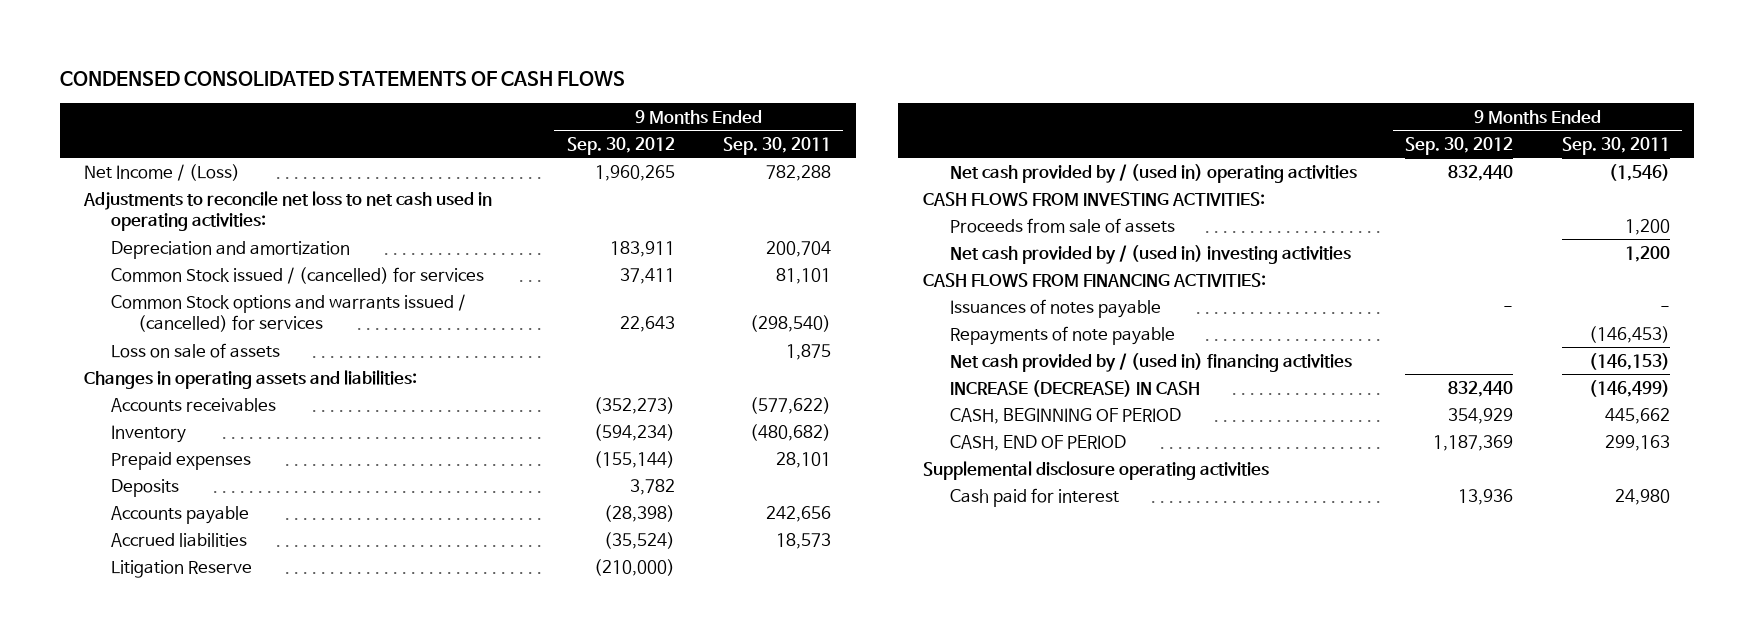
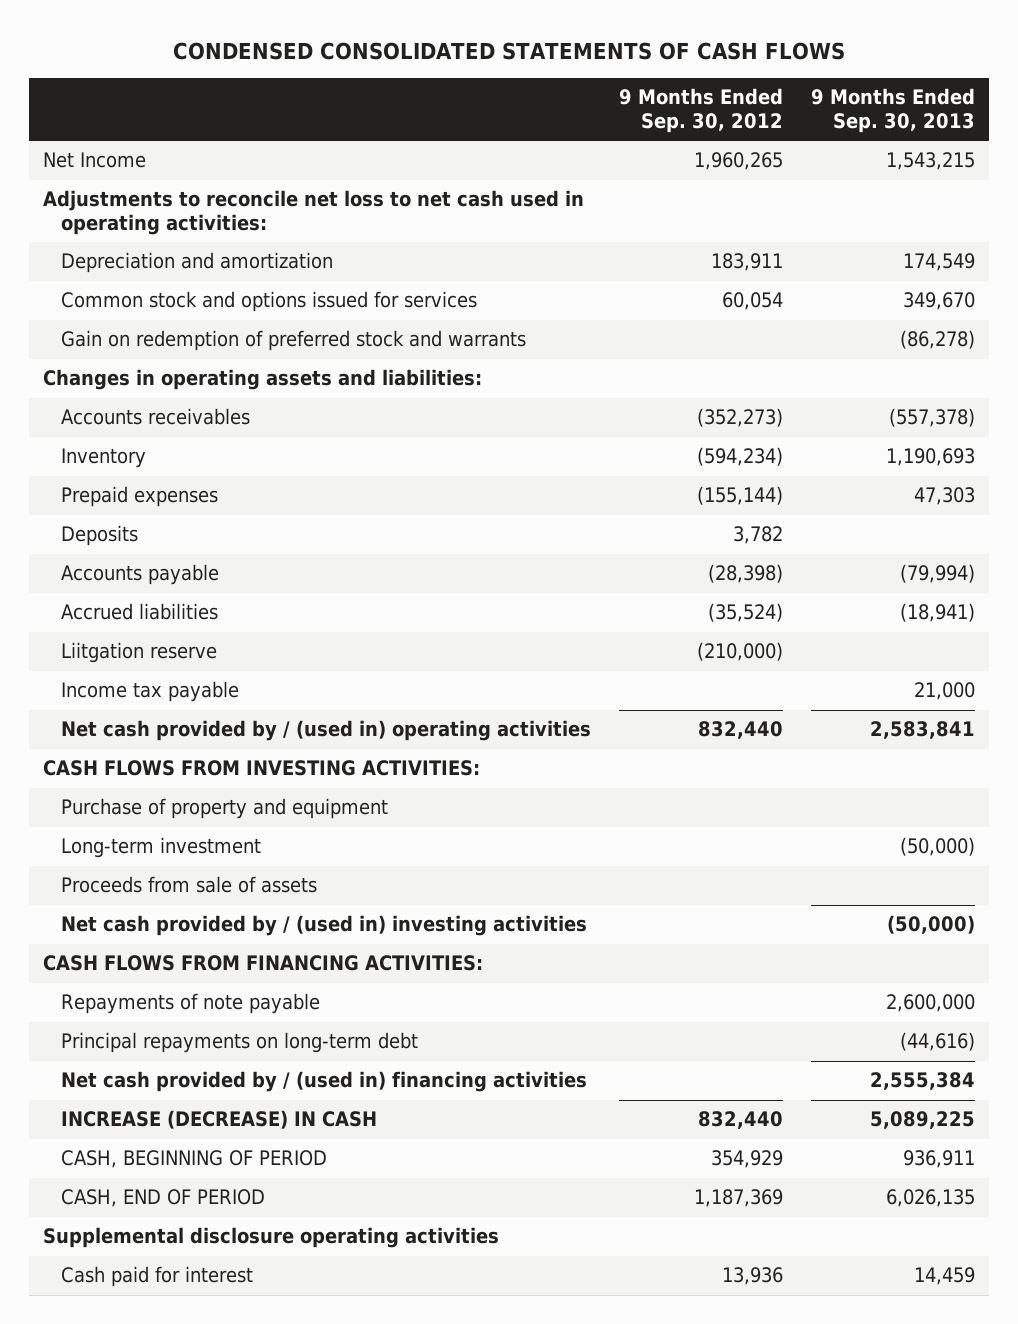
[723,137,832,156] Sep. 30, 2011 -> none
none -> [810,88,975,133] 9 Months Ended Sep. 30, 2013
[83,163,240,181] Net Income / (Loss) -> [42,152,146,169] Net Income
[110,293,466,333] Common Stock options and warrants issued / (cancelled) for services -> none
[110,342,280,358] Loss on sale of assets -> none
[110,266,484,284] Common Stock issued / (cancelled) for services -> [60,291,477,313] Common stock and options issued for services
[619,267,675,284] 37,411 -> [721,292,783,311] 60,054
none -> [60,330,526,352] Gain on redemption of preferred stock and warrants
[110,559,252,578] Litigation Reserve -> none
none -> [60,642,217,664] Liitgation reserve
none -> [60,681,239,703] Income tax payable
none -> [60,798,388,820] Purchase of property and equipment
none -> [60,837,261,859] Long-term investment
[949,298,1161,318] Issuances of notes payable -> none
none -> [60,1032,418,1054] Principal repayments on long-term debt

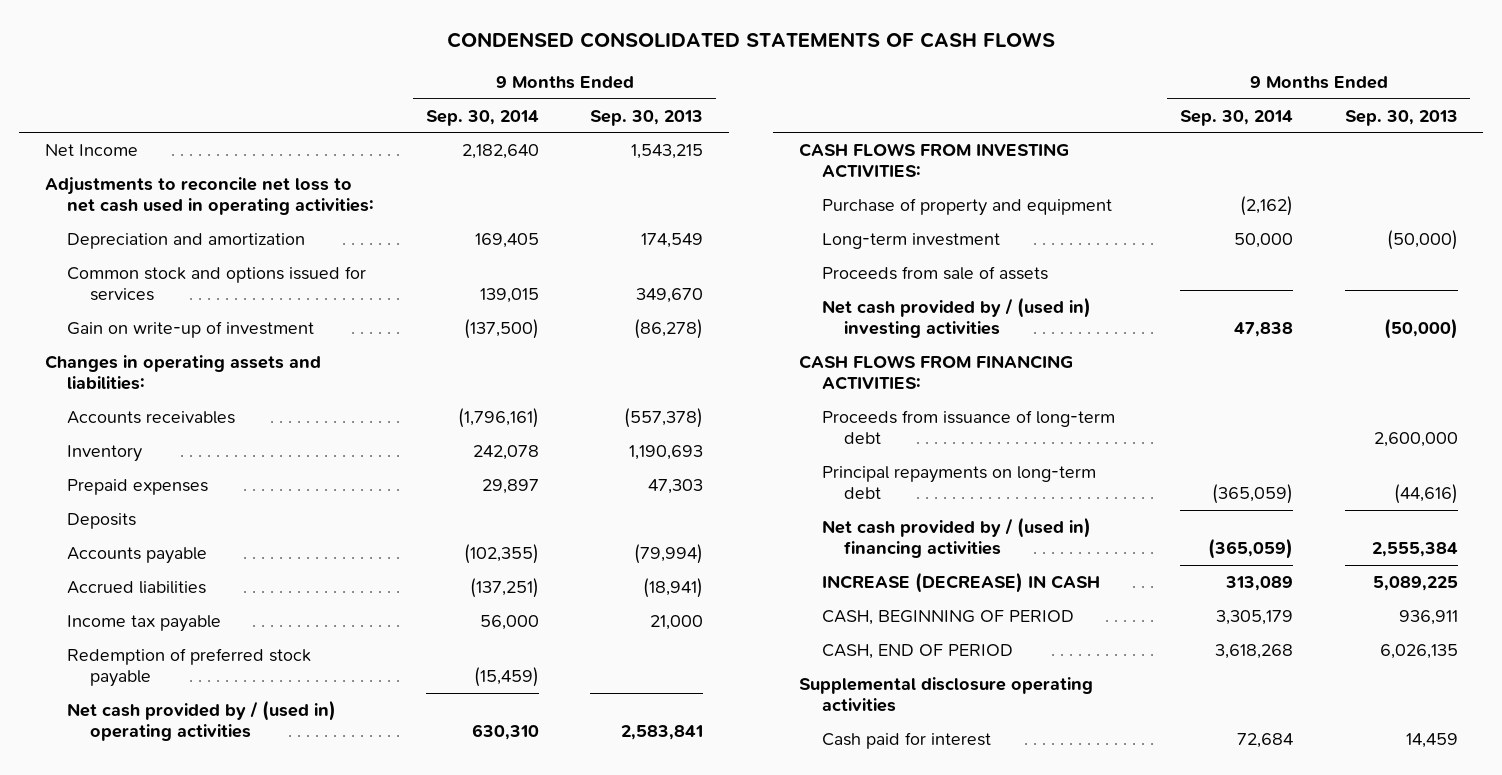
[618,88,783,133] 9 Months Ended Sep. 30, 2012 -> none
none -> [425,109,539,126] Sep. 30, 2014
[60,330,526,352] Gain on redemption of preferred stock and warrants -> [67,321,315,339] Gain on write-up of investment
[60,642,217,664] Liitgation reserve -> none
none -> [67,648,312,688] Redemption of preferred stock payable
[60,993,320,1015] Repayments of note payable -> none
none -> [821,410,1115,445] Proceeds from issuance of long-term debt

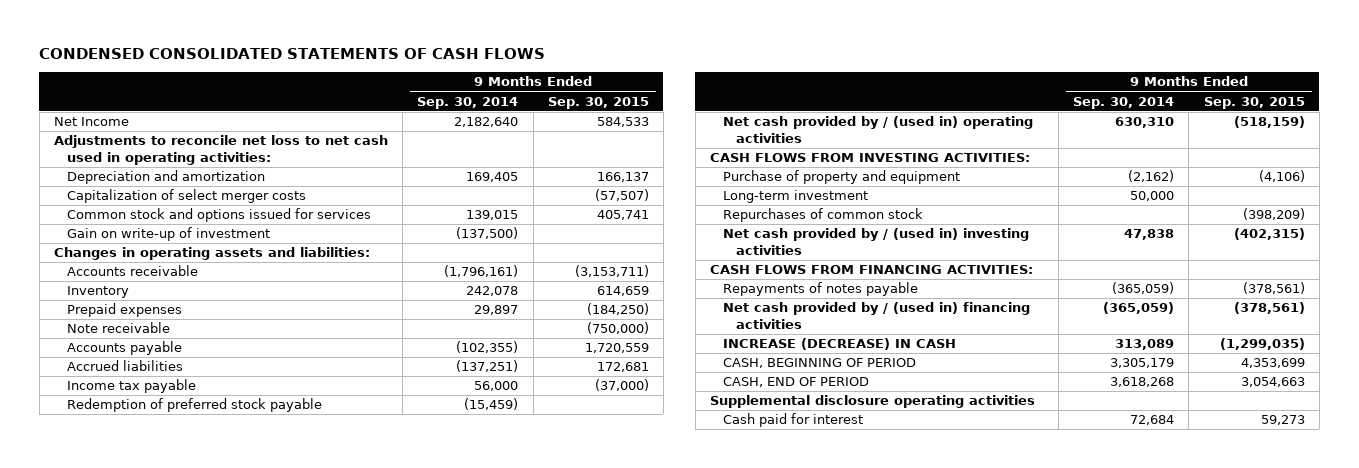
[590,109,704,126] Sep. 30, 2013 -> none
none -> [547,96,649,109] Sep. 30, 2015
none -> [67,189,307,204] Capitalization of select merger costs
[67,411,236,425] Accounts receivables -> [67,265,199,277] Accounts receivable
[67,513,137,530] Deposits -> none
none -> [67,322,171,334] Note receivable
[821,266,1048,281] Proceeds from sale of assets -> none
none -> [722,208,923,223] Repurchases of common stock
[821,410,1115,445] Proceeds from issuance of long-term debt -> none
[821,466,1096,500] Principal repayments on long-term debt -> [722,282,918,297] Repayments of notes payable

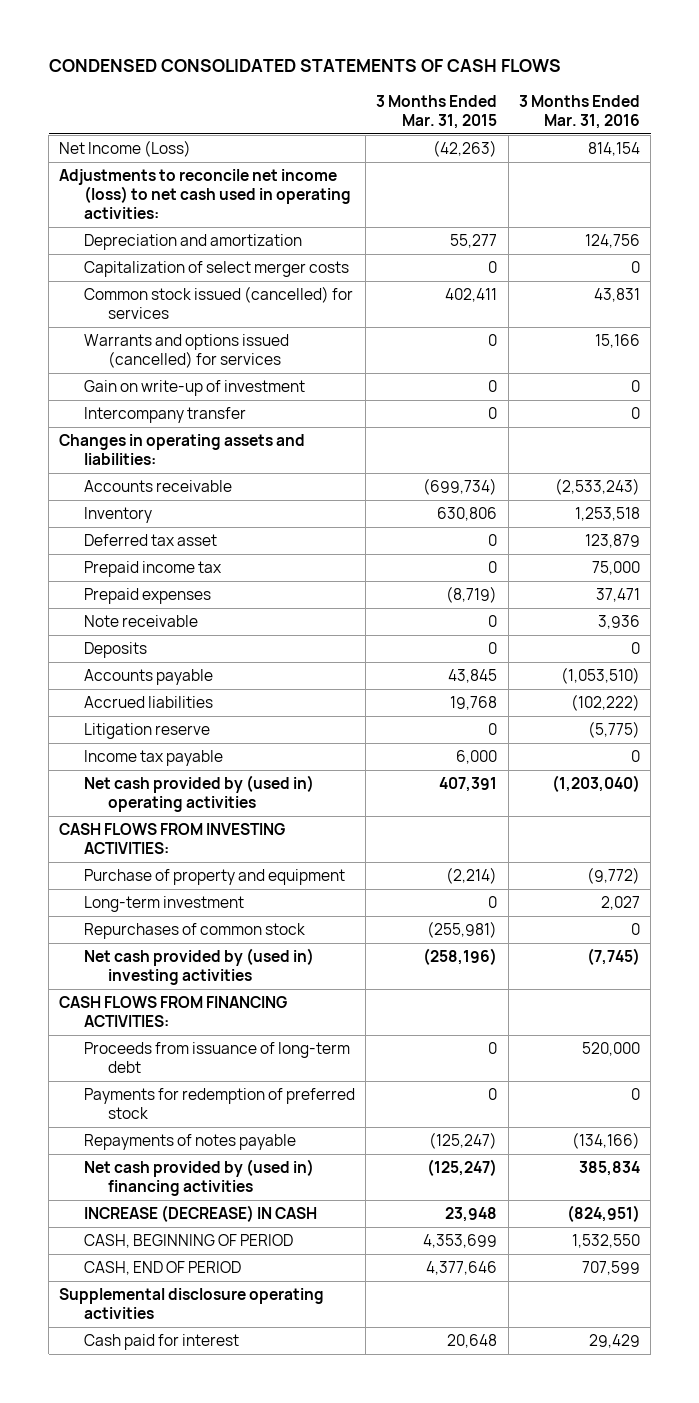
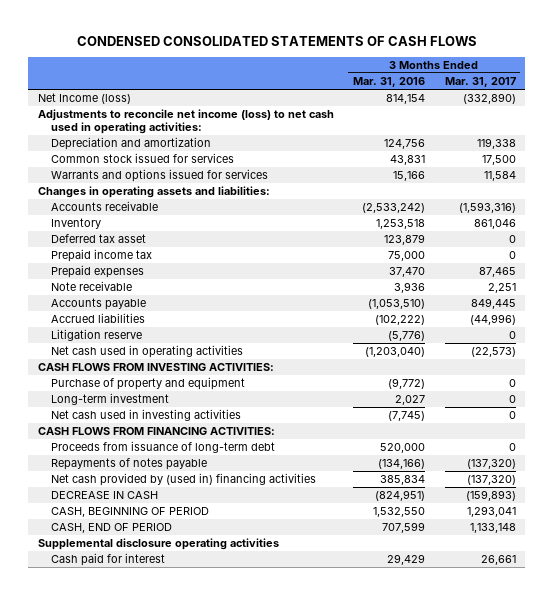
[376,94,498,129] 3 Months Ended Mar. 31, 2015 -> none
none -> [444,77,516,88] Mar. 31, 2017
[59,140,192,158] Net Income (Loss) -> [38,93,132,105] Net Income (loss)
[83,261,349,278] Capitalization of select merger costs -> none
[83,380,305,397] Gain on write-up of investment -> none
[83,407,246,424] Intercompany transfer -> none
[83,286,353,320] Common stock issued (cancelled) for services -> [50,153,234,164] Common stock issued for services
[83,334,289,369] Warrants and options issued (cancelled) for services -> [50,169,268,183] Warrants and options issued for services
[554,478,640,496] (2,533,243) -> [362,203,426,214] (2,533,242)
[595,588,640,603] 37,471 -> [389,267,426,278] 37,470
[83,642,147,659] Deposits -> none
[83,750,223,767] Income tax payable -> none
[587,721,640,739] (5,775) -> [388,331,426,342] (5,776)
[83,775,314,813] Net cash provided by (used in) operating activities -> [50,345,243,359] Net cash used in operating activities
[83,923,305,940] Repurchases of common stock -> none
[83,948,314,986] Net cash provided by (used in) investing activities -> [50,409,241,422] Net cash used in investing activities
[83,1088,355,1120] Payments for redemption of preferred stock -> none
[83,1205,317,1223] INCREASE (DECREASE) IN CASH -> [50,491,158,500] DECREASE IN CASH

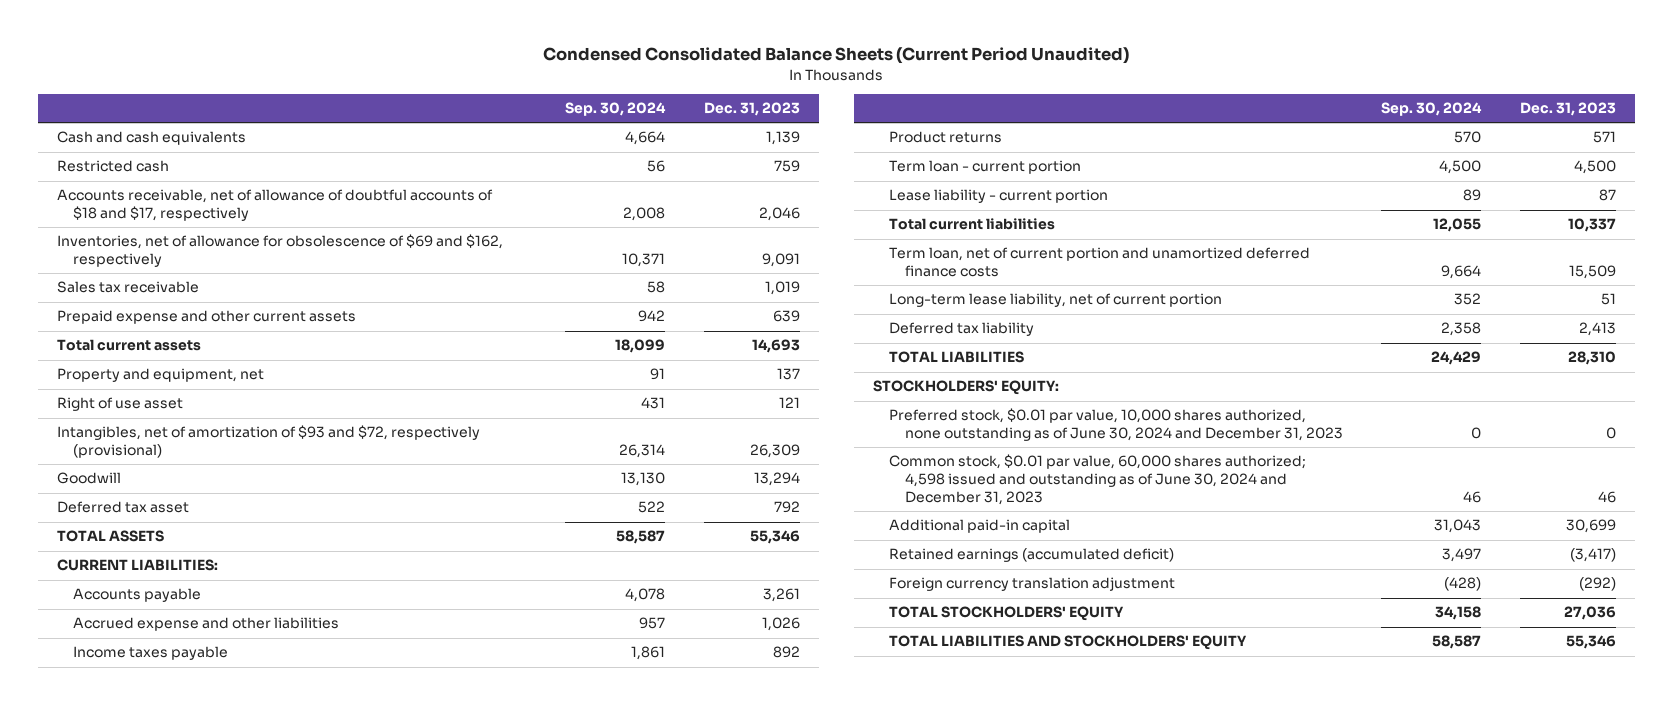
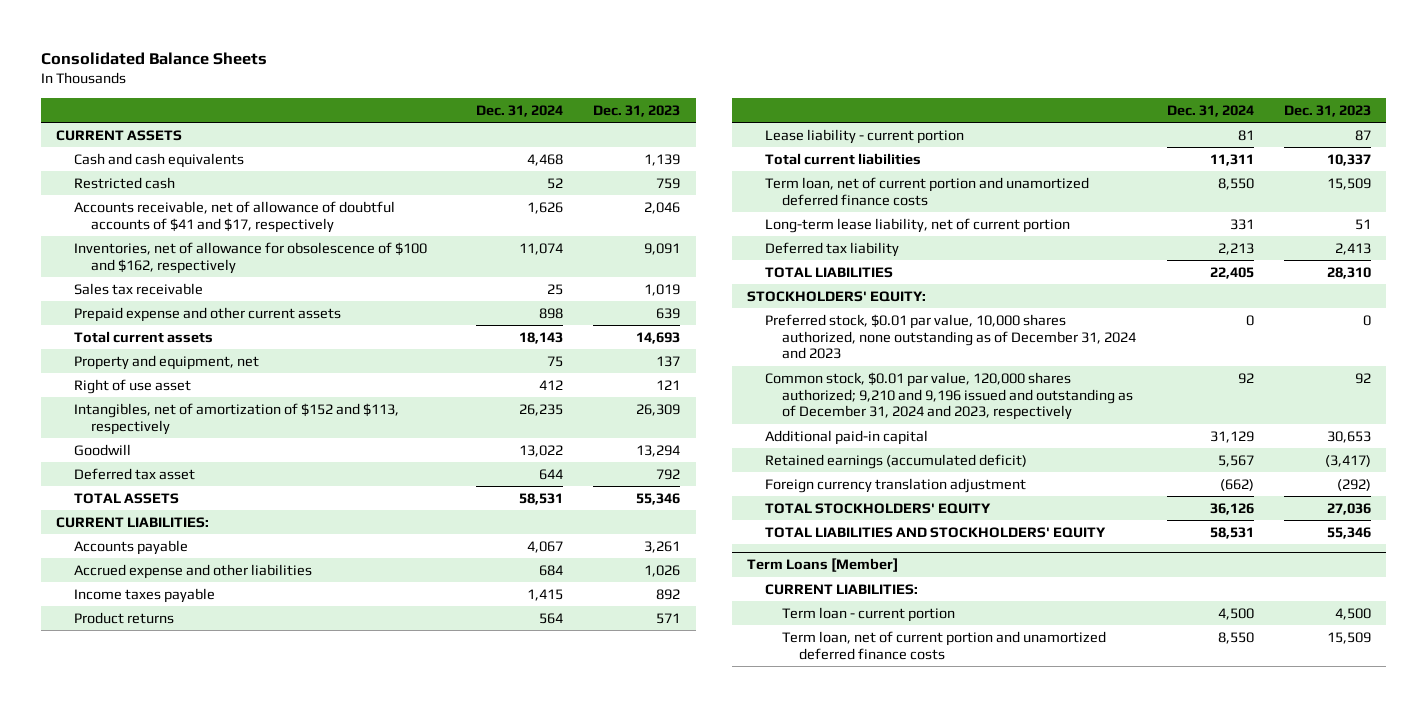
[543,47,1130,65] Condensed Consolidated Balance Sheets (Current Period Unaudited) -> [41,51,268,65] Consolidated Balance Sheets
[565,102,667,117] Sep. 30, 2024 -> none
none -> [475,104,563,117] Dec. 31, 2024
none -> [56,129,183,141] CURRENT ASSETS
[57,189,494,222] Accounts receivable, net of allowance of doubtful accounts of $18 and $17, respectively -> [73,200,395,233] Accounts receivable, net of allowance of doubtful accounts of $41 and $17, respectively
[57,234,504,268] Inventories, net of allowance for obsolescence of $69 and $162, respectively -> [73,241,427,274] Inventories, net of allowance for obsolescence of $100 and $162, respectively
[57,425,481,459] Intangibles, net of amortization of $93 and $72, respectively (provisional) -> [73,402,399,435] Intangibles, net of amortization of $152 and $113, respectively
[889,160,1082,175] Term loan - current portion -> none
[889,408,1344,442] Preferred stock, $0.01 par value, 10,000 shares authorized, none outstanding as of June 30, 2024 and December 31, 2023 -> [764,313,1136,360] Preferred stock, $0.01 par value, 10,000 shares authorized, none outstanding as of December 31, 2024 and 2023
[889,454,1307,506] Common stock, $0.01 par value, 60,000 shares authorized; 4,598 issued and outstanding as of June 30, 2024 and December 31, 2023 -> [764,371,1133,421] Common stock, $0.01 par value, 120,000 shares authorized; 9,210 and 9,196 issued and outstanding as of December 31, 2024 and 2023, respectively
[1597,491,1616,504] 46 -> [1355,372,1372,384] 92
[1565,519,1616,534] 30,699 -> [1327,430,1372,443] 30,653
none -> [747,558,899,573] Term Loans [Member]
none -> [764,583,918,595] CURRENT LIABILITIES:
none -> [781,606,955,622] Term loan - current portion
none -> [781,630,1106,660] Term loan, net of current portion and unamortized deferred finance costs

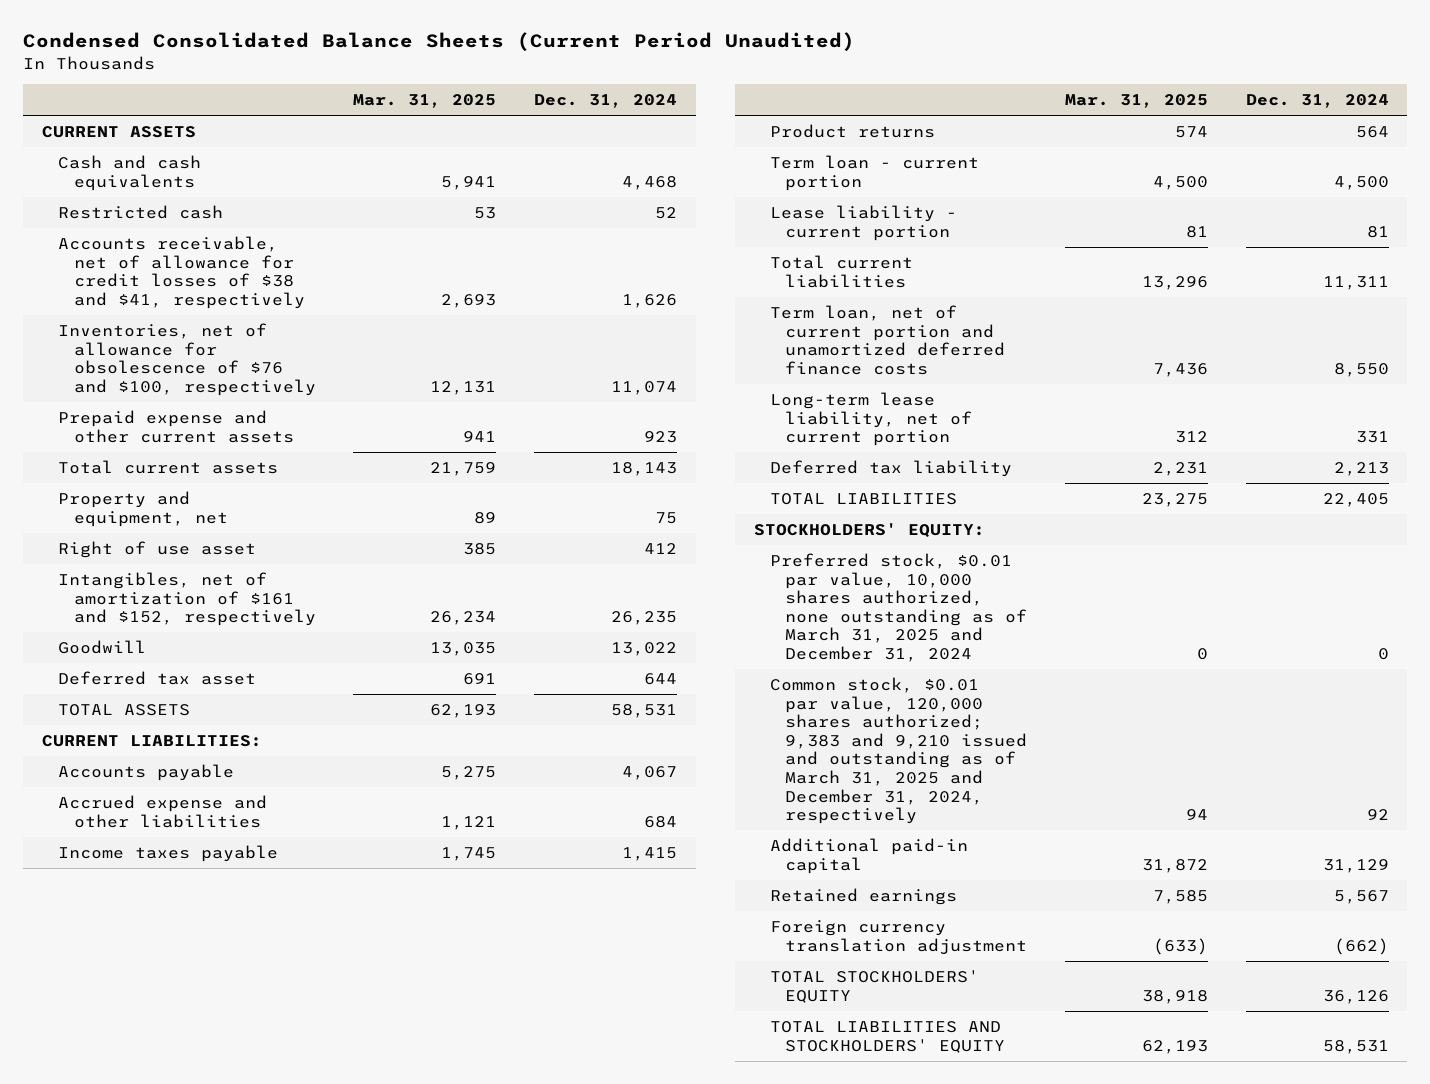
[41,51,268,65] Consolidated Balance Sheets -> [22,32,855,52] Condensed Consolidated Balance Sheets (Current Period Unaudited)
[593,104,681,117] Dec. 31, 2023 -> none
none -> [353,94,497,109] Mar. 31, 2025
[73,282,203,295] Sales tax receivable -> none
[73,200,395,233] Accounts receivable, net of allowance of doubtful accounts of $41 and $17, respectively -> [57,236,305,309] Accounts receivable, net of allowance for credit losses of $38 and $41, respectively
[73,241,427,274] Inventories, net of allowance for obsolescence of $100 and $162, respectively -> [57,323,316,396] Inventories, net of allowance for obsolescence of $76 and $100, respectively
[538,307,563,319] 898 -> [643,430,677,443] 923
[73,402,399,435] Intangibles, net of amortization of $152 and $113, respectively -> [57,572,316,627] Intangibles, net of amortization of $161 and $152, respectively
none -> [769,155,979,191] Term loan - current portion
[764,313,1136,360] Preferred stock, $0.01 par value, 10,000 shares authorized, none outstanding as of December 31, 2024 and 2023 -> [769,553,1028,663] Preferred stock, $0.01 par value, 10,000 shares authorized, none outstanding as of March 31, 2025 and December 31, 2024
[764,371,1133,421] Common stock, $0.01 par value, 120,000 shares authorized; 9,210 and 9,196 issued and outstanding as of December 31, 2024 and 2023, respectively -> [769,677,1028,825] Common stock, $0.01 par value, 120,000 shares authorized; 9,383 and 9,210 issued and outstanding as of March 31, 2025 and December 31, 2024, respectively
[764,453,1027,469] Retained earnings (accumulated deficit) -> [769,888,957,906] Retained earnings
[747,558,899,573] Term Loans [Member] -> none
[764,583,918,595] CURRENT LIABILITIES: -> none
[781,606,955,622] Term loan - current portion -> none
[781,630,1106,660] Term loan, net of current portion and unamortized deferred finance costs -> none

